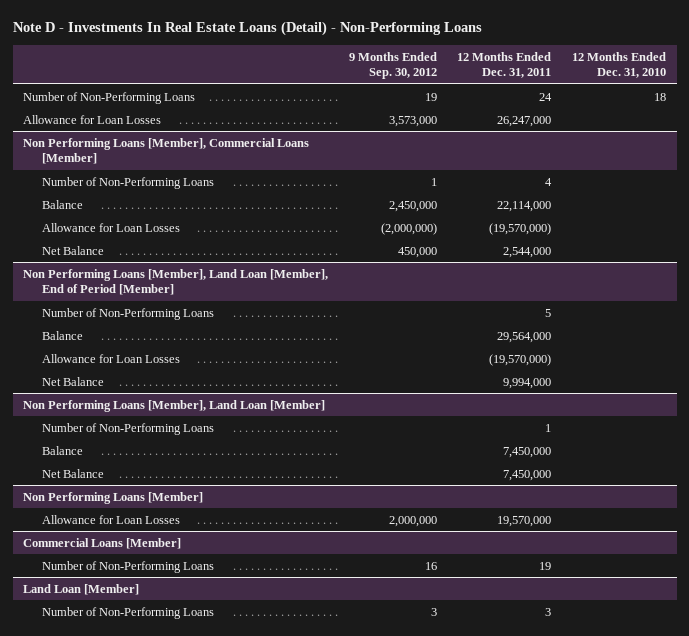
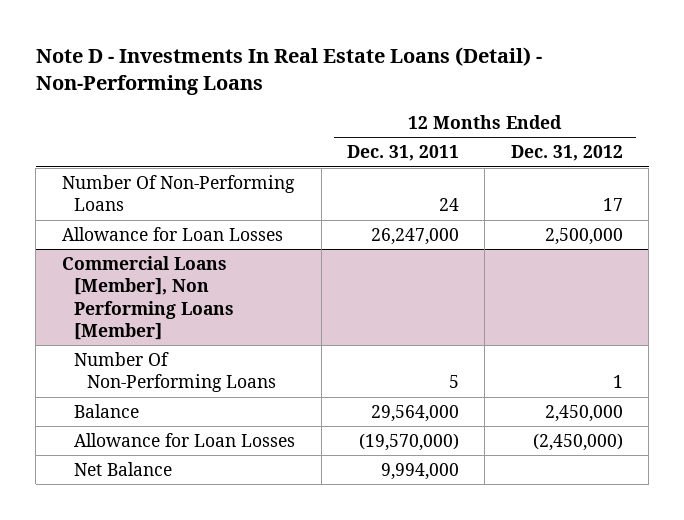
[348,51,437,80] 9 Months Ended Sep. 30, 2012 -> none
[572,51,667,79] 12 Months Ended Dec. 31, 2010 -> none
none -> [510,145,623,162] Dec. 31, 2012
[22,91,195,104] Number of Non-Performing Loans -> [61,175,295,212] Number Of Non-Performing Loans
[42,199,84,209] Balance -> none
[42,222,181,232] Allowance for Loan Losses -> none
[42,245,105,255] Net Balance -> none
[22,268,328,296] Non Performing Loans [Member], Land Loan [Member], End of Period [Member] -> none
[42,307,215,320] Number of Non-Performing Loans -> none
[22,137,309,165] Non Performing Loans [Member], Commercial Loans [Member] -> [61,256,235,340] Commercial Loans [Member], Non Performing Loans [Member]
[42,176,215,189] Number of Non-Performing Loans -> [74,352,277,393] Number Of Non-Performing Loans
[545,177,553,186] 4 -> [449,375,460,389] 5
[22,399,325,412] Non Performing Loans [Member], Land Loan [Member] -> none
[42,422,215,435] Number of Non-Performing Loans -> none
[42,445,84,455] Balance -> none
[42,468,105,478] Net Balance -> none
[22,491,203,504] Non Performing Loans [Member] -> none
[42,514,181,524] Allowance for Loan Losses -> none
[22,537,181,549] Commercial Loans [Member] -> none
[42,560,215,573] Number of Non-Performing Loans -> none
[22,583,139,595] Land Loan [Member] -> none
[42,606,215,619] Number of Non-Performing Loans -> none

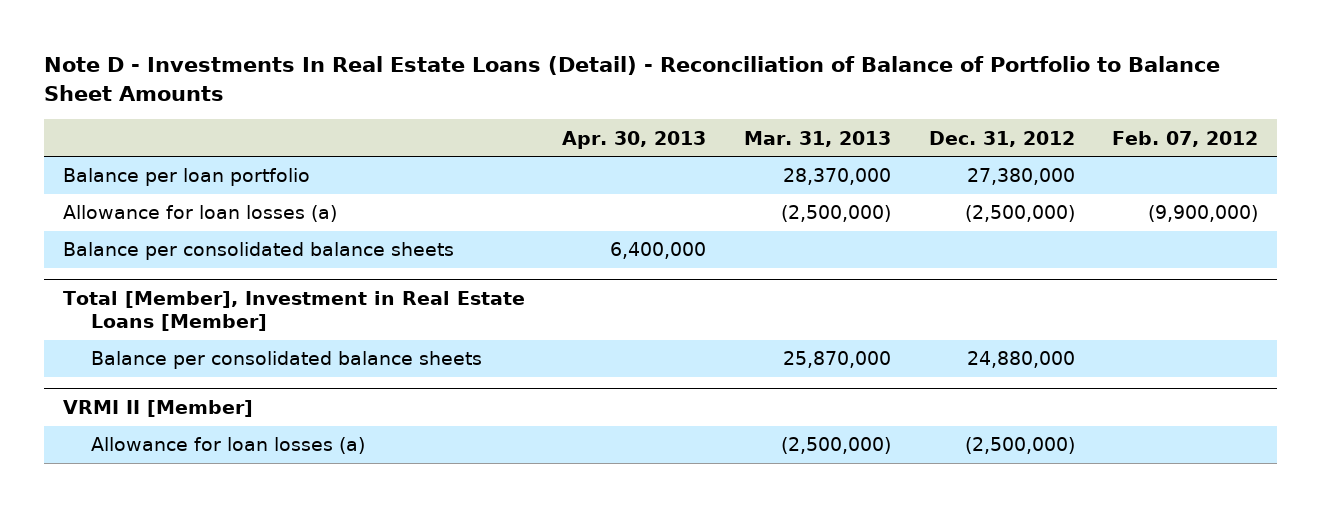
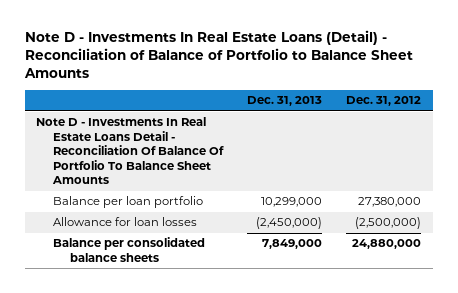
[562,130,707,149] Apr. 30, 2013 -> none
[743,130,891,147] Mar. 31, 2013 -> none
[1112,130,1259,147] Feb. 07, 2012 -> none
none -> [247,96,323,107] Dec. 31, 2013
none -> [36,117,225,185] Note D - Investments In Real Estate Loans Detail - Reconciliation Of Balance Of Portfolio To Balance Sheet Amounts
[62,242,454,261] Balance per consolidated balance sheets -> none
[62,290,525,332] Total [Member], Investment in Real Estate Loans [Member] -> none
[62,205,337,223] Allowance for loan losses (a) -> [53,217,198,227] Allowance for loan losses
[62,399,253,417] VRMI II [Member] -> none
[91,437,366,455] Allowance for loan losses (a) -> none

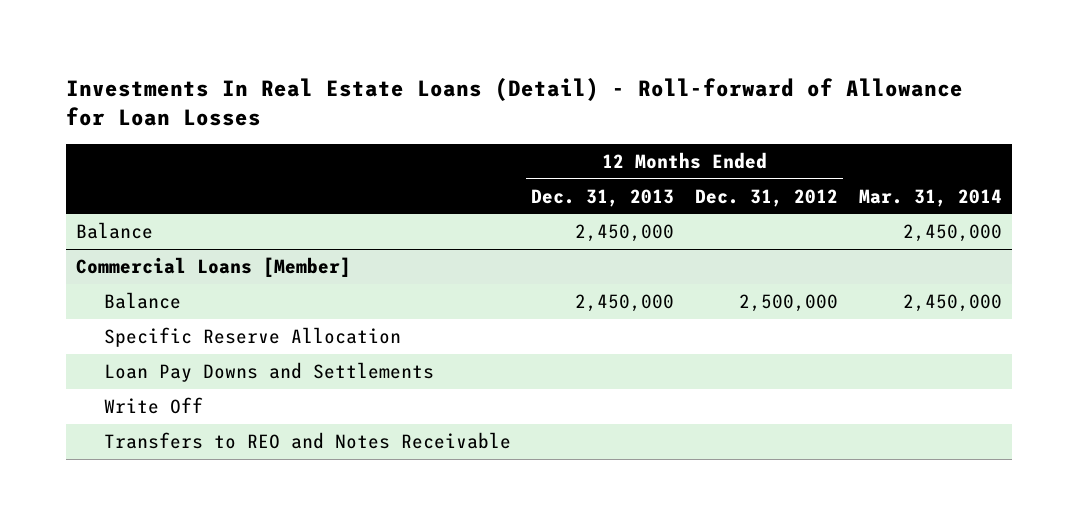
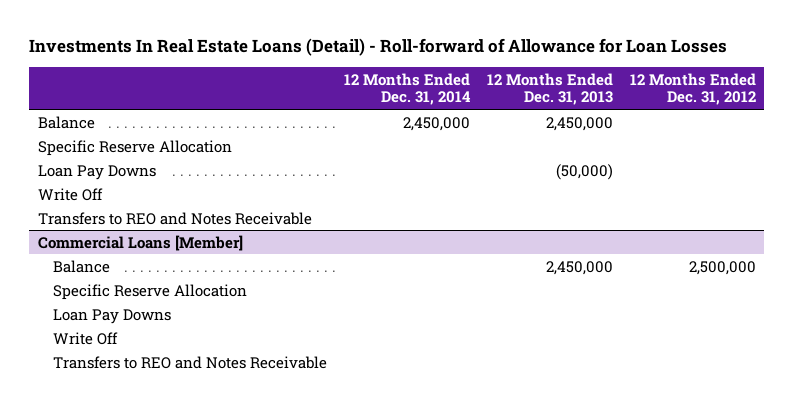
[858,188,1002,207] Mar. 31, 2014 -> none
none -> [344,72,472,106] 12 Months Ended Dec. 31, 2014
none -> [37,139,232,156] Specific Reserve Allocation
none -> [37,164,156,180] Loan Pay Downs
none -> [37,187,103,201] Write Off
none -> [37,211,312,225] Transfers to REO and Notes Receivable
[103,361,434,382] Loan Pay Downs and Settlements -> [53,308,172,324] Loan Pay Downs

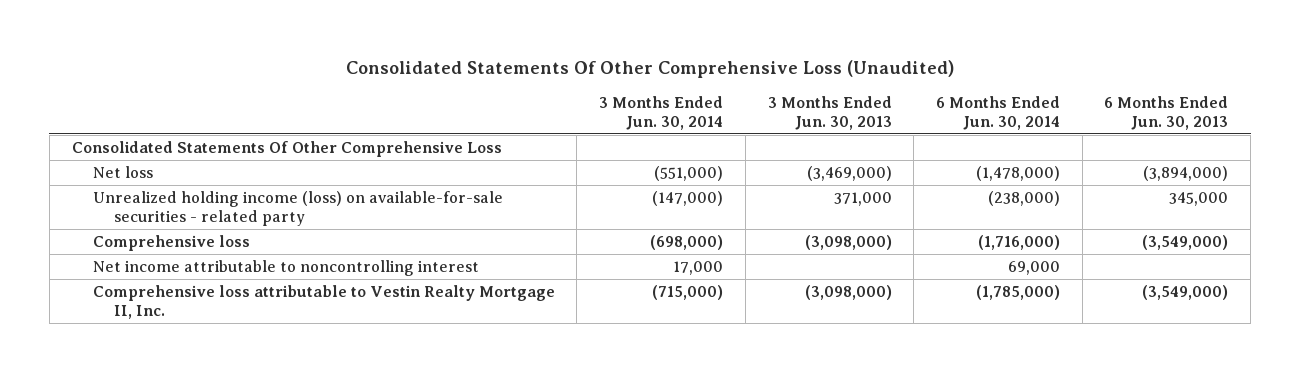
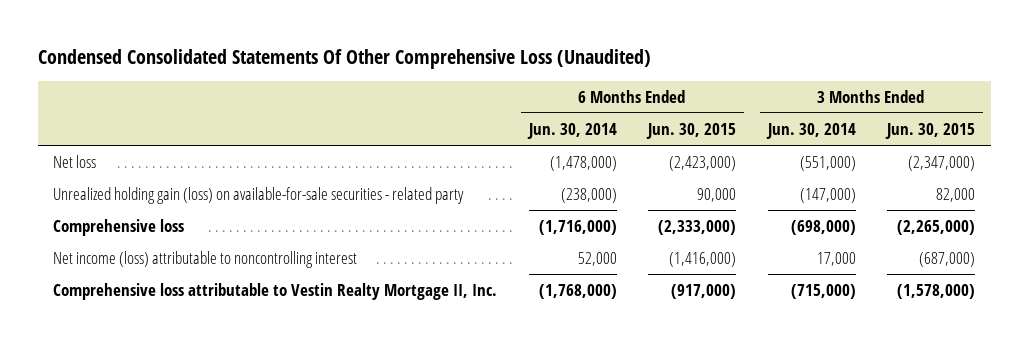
[346,59,955,78] Consolidated Statements Of Other Comprehensive Loss (Unaudited) -> [37,48,651,69] Condensed Consolidated Statements Of Other Comprehensive Loss (Unaudited)
[767,95,892,130] 3 Months Ended Jun. 30, 2013 -> none
[1104,95,1229,130] 6 Months Ended Jun. 30, 2013 -> none
none -> [646,123,737,140] Jun. 30, 2015
none -> [884,123,975,140] Jun. 30, 2015
[71,140,502,157] Consolidated Statements Of Other Comprehensive Loss -> none
[92,190,503,226] Unrealized holding income (loss) on available-for-sale securities - related party -> [53,187,465,205] Unrealized holding gain (loss) on available-for-sale securities - related party
[92,259,479,276] Net income attributable to noncontrolling interest -> [53,251,358,269] Net income (loss) attributable to noncontrolling interest
[1008,260,1061,275] 69,000 -> [577,252,617,267] 52,000
[976,284,1061,300] (1,785,000) -> [538,284,617,300] (1,768,000)

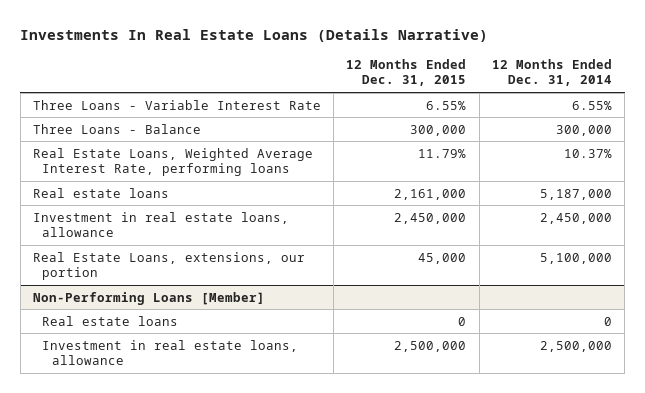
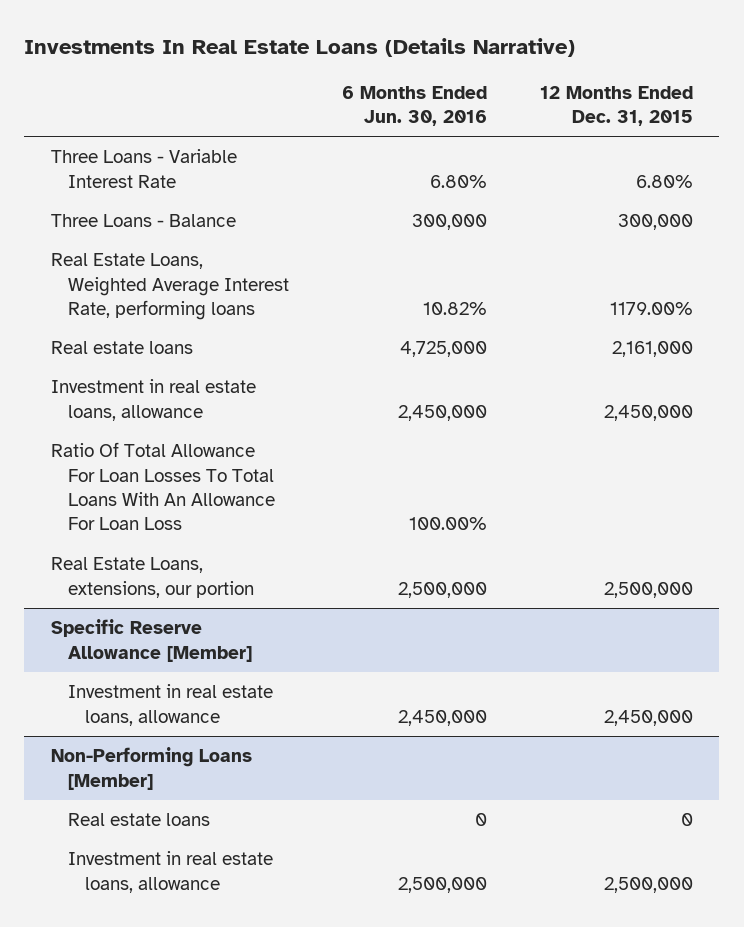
[491,59,612,87] 12 Months Ended Dec. 31, 2014 -> none
none -> [341,85,487,127] 6 Months Ended Jun. 30, 2016
[426,100,467,110] 6.55% -> [635,174,693,188] 6.80%
[418,148,467,158] 11.79% -> [609,301,693,315] 1179.00%
none -> [50,442,275,531] Ratio Of Total Allowance For Loan Losses To Total Loans With An Allowance For Loan Loss
[418,252,467,264] 45,000 -> [603,581,693,598] 2,500,000
none -> [50,619,252,662] Specific Reserve Allowance [Member]
none -> [67,684,273,726] Investment in real estate loans, allowance

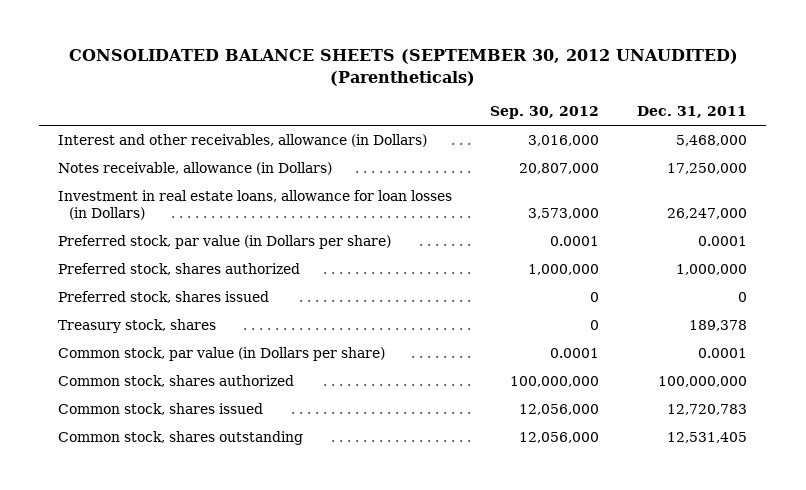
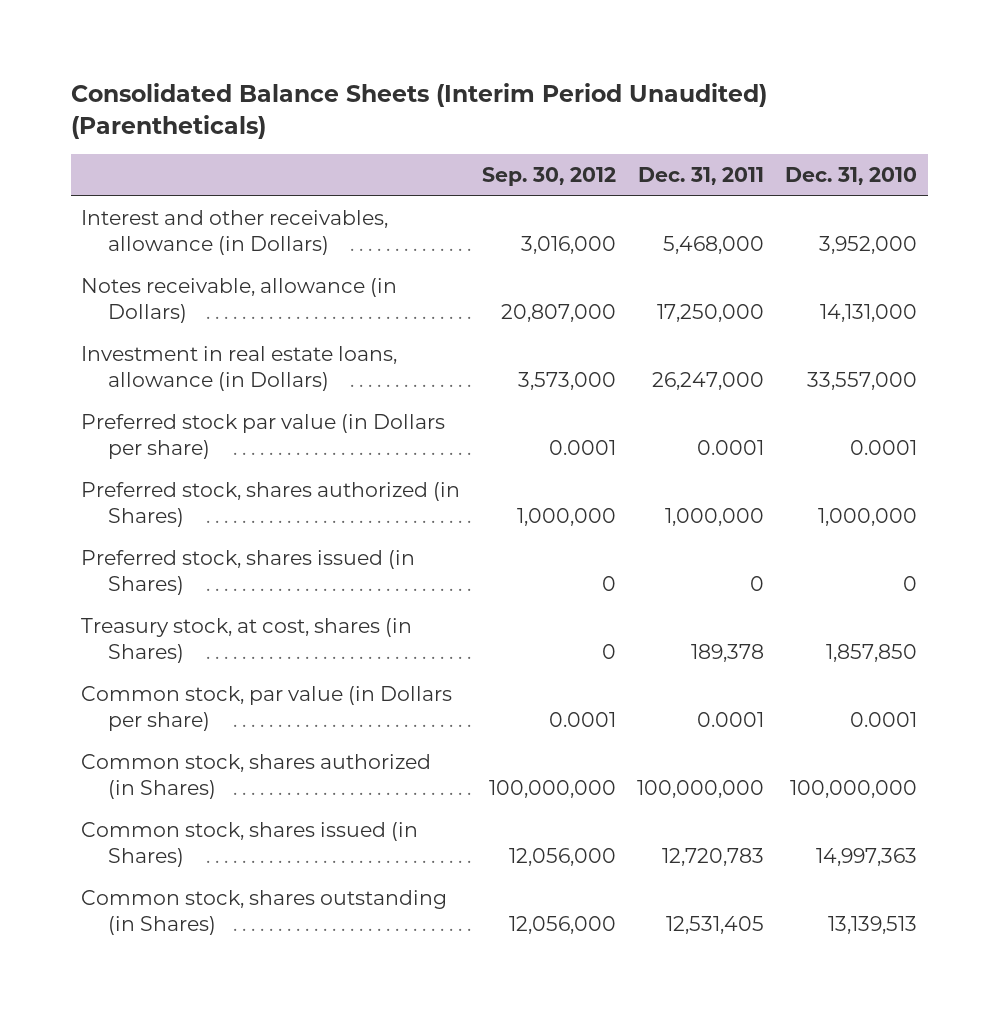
[68,49,738,87] CONSOLIDATED BALANCE SHEETS (SEPTEMBER 30, 2012 UNAUDITED) (Parentheticals) -> [70,83,767,139] Consolidated Balance Sheets (Interim Period Unaudited) (Parentheticals)
none -> [785,167,918,186] Dec. 31, 2010
[58,190,453,221] Investment in real estate loans, allowance for loan losses (in Dollars) -> [81,346,398,392] Investment in real estate loans, allowance (in Dollars)
[58,235,392,250] Preferred stock, par value (in Dollars per share) -> [81,414,446,460] Preferred stock par value (in Dollars per share)
[58,263,301,276] Preferred stock, shares authorized -> [81,482,461,528] Preferred stock, shares authorized (in Shares)
[58,291,270,304] Preferred stock, shares issued -> [81,550,416,596] Preferred stock, shares issued (in Shares)
[58,319,217,334] Treasury stock, shares -> [81,618,413,664] Treasury stock, at cost, shares (in Shares)
[58,375,295,388] Common stock, shares authorized -> [81,754,432,800] Common stock, shares authorized (in Shares)
[58,403,264,416] Common stock, shares issued -> [81,822,419,868] Common stock, shares issued (in Shares)
[58,431,304,446] Common stock, shares outstanding -> [81,890,448,936] Common stock, shares outstanding (in Shares)

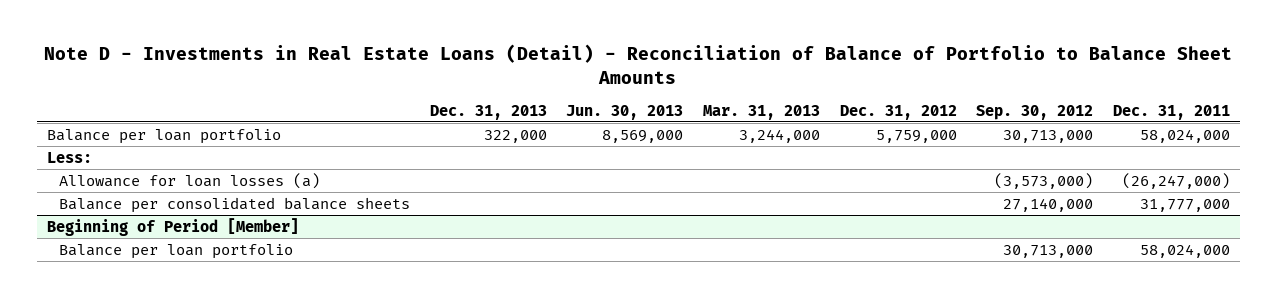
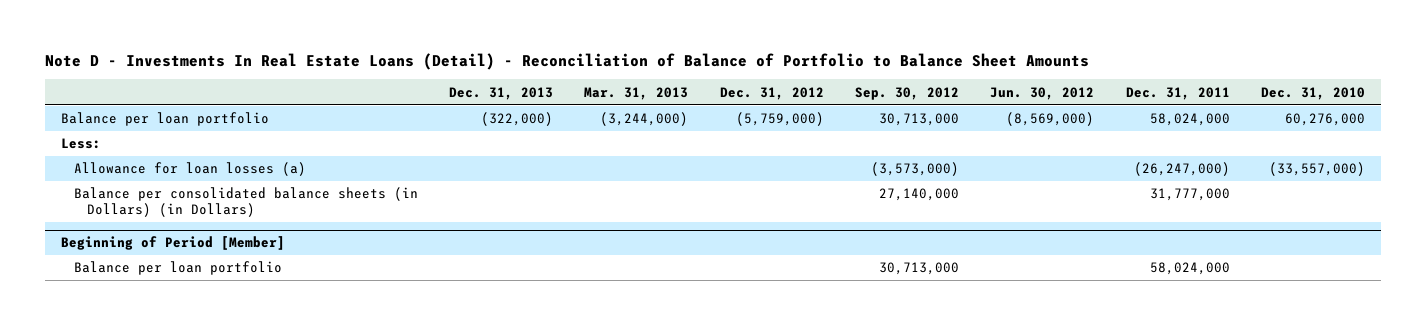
[44,44,1233,84] Note D - Investments in Real Estate Loans (Detail) - Reconciliation of Balance of Portfolio to Balance Sheet Amounts -> [45,52,1090,70] Note D - Investments In Real Estate Loans (Detail) - Reconciliation of Balance of Portfolio to Balance Sheet Amounts
[566,104,684,120] Jun. 30, 2013 -> none
none -> [990,86,1095,100] Jun. 30, 2012
none -> [1260,86,1365,100] Dec. 31, 2010
[483,129,547,143] 322,000 -> [480,112,553,127] (322,000)
[739,128,821,143] 3,244,000 -> [600,112,689,127] (3,244,000)
[875,129,957,143] 5,759,000 -> [735,112,824,127] (5,759,000)
[59,196,411,213] Balance per consolidated balance sheets -> [73,187,418,218] Balance per consolidated balance sheets (in Dollars) (in Dollars)

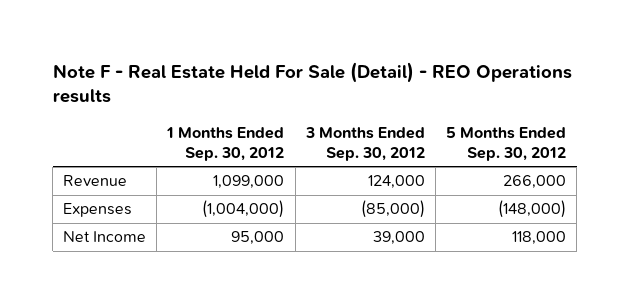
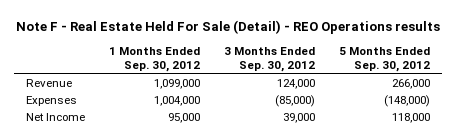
[202,200,285,219] (1,004,000) -> [153,95,200,106] 1,004,000

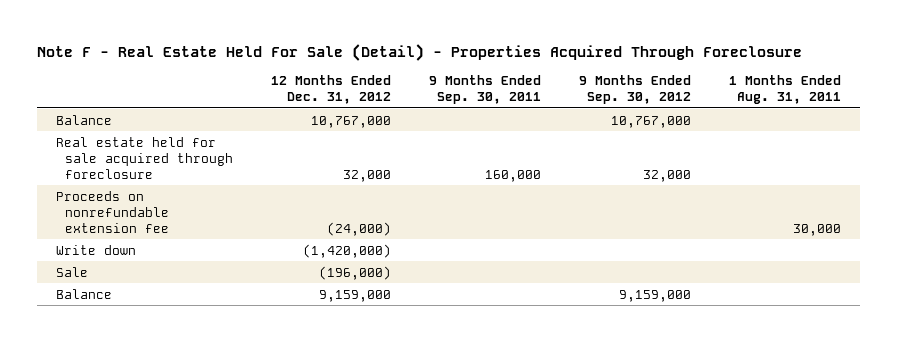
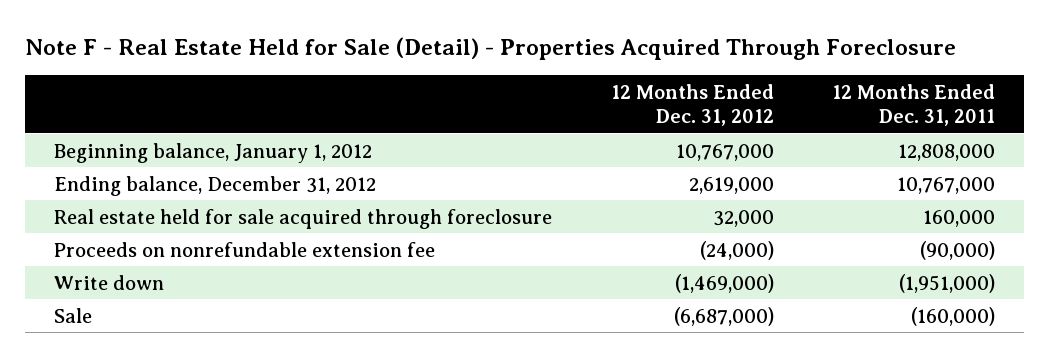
[36,43,802,61] Note F - Real Estate Held For Sale (Detail) - Properties Acquired Through Foreclosure -> [24,37,956,61] Note F - Real Estate Held for Sale (Detail) - Properties Acquired Through Foreclosure
[428,75,541,105] 9 Months Ended Sep. 30, 2011 -> none
[578,75,691,105] 9 Months Ended Sep. 30, 2012 -> none
[729,75,842,105] 1 Months Ended Aug. 31, 2011 -> none
none -> [832,83,996,126] 12 Months Ended Dec. 31, 2011
[55,114,112,125] Balance -> [53,142,372,163] Beginning balance, January 1, 2012
none -> [53,175,376,196] Ending balance, December 31, 2012
[55,288,112,299] Balance -> none
[302,243,391,258] (1,420,000) -> [674,273,774,293] (1,469,000)
[318,265,391,280] (196,000) -> [673,306,774,326] (6,687,000)

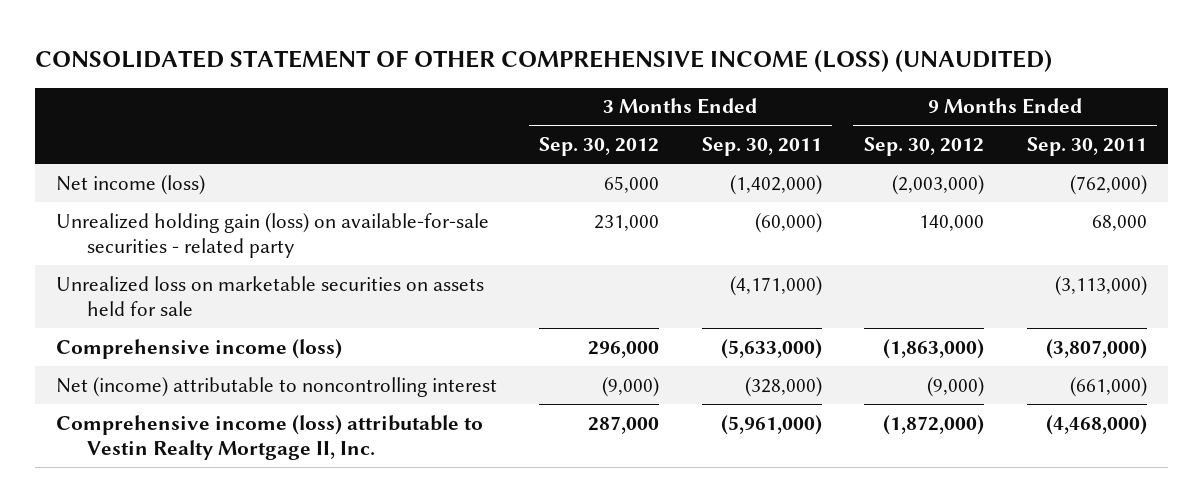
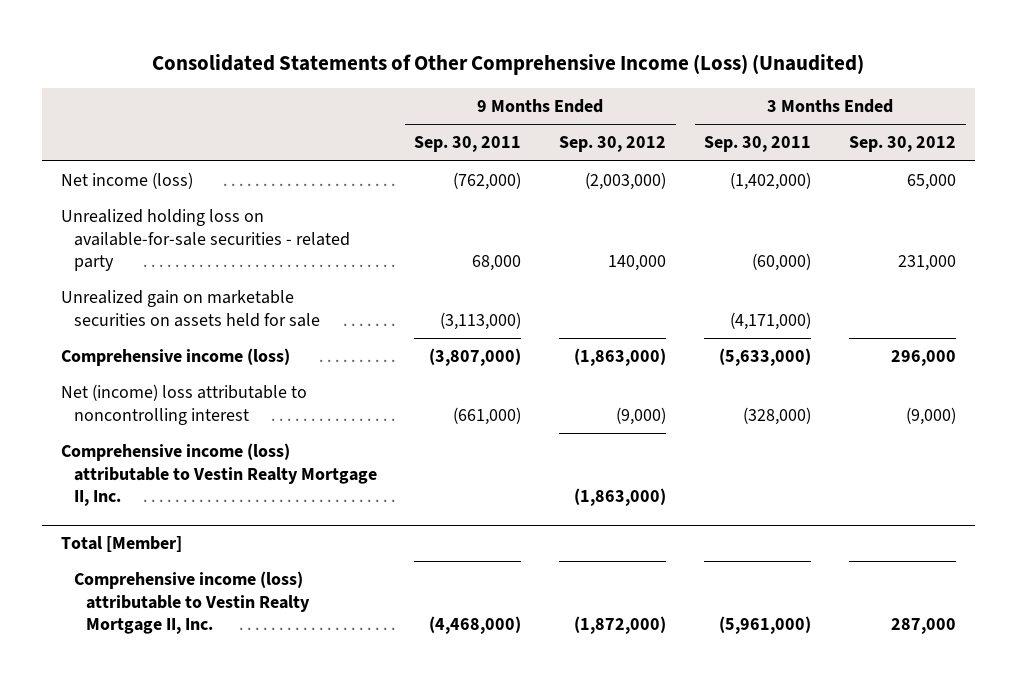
[34,49,1052,72] CONSOLIDATED STATEMENT OF OTHER COMPREHENSIVE INCOME (LOSS) (UNAUDITED) -> [152,53,865,75] Consolidated Statements of Other Comprehensive Income (Loss) (Unaudited)
[55,212,489,259] Unrealized holding gain (loss) on available-for-sale securities - related party -> [60,209,350,271] Unrealized holding loss on available-for-sale securities - related party
[55,275,484,317] Unrealized loss on marketable securities on assets held for sale -> [60,290,320,327] Unrealized gain on marketable securities on assets held for sale
[55,376,497,397] Net (income) attributable to noncontrolling interest -> [60,384,307,425] Net (income) loss attributable to noncontrolling interest
none -> [60,443,377,506] Comprehensive income (loss) attributable to Vestin Realty Mortgage II, Inc.
none -> [60,536,182,553] Total [Member]

